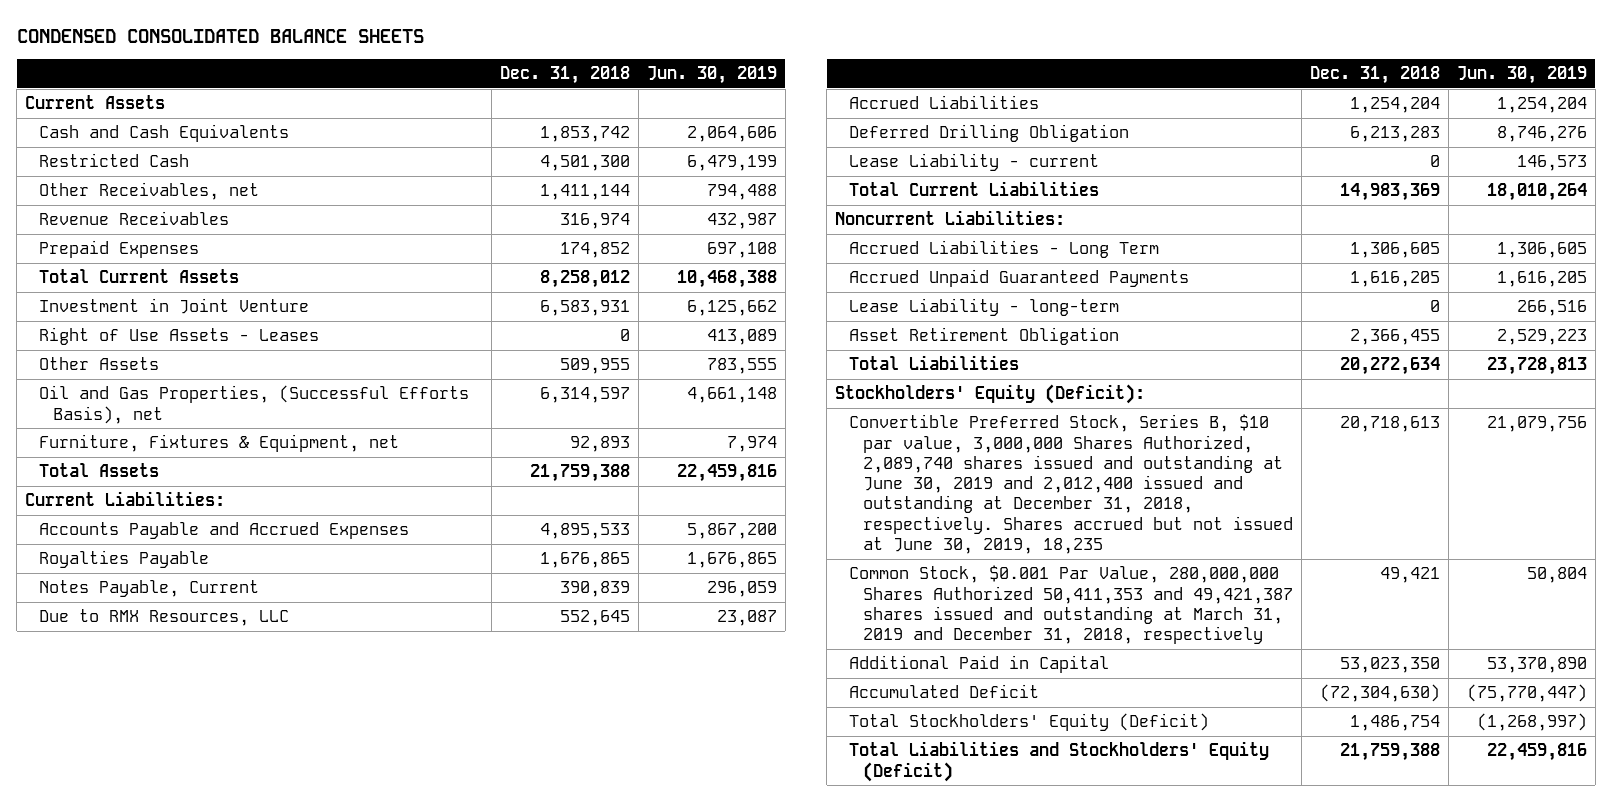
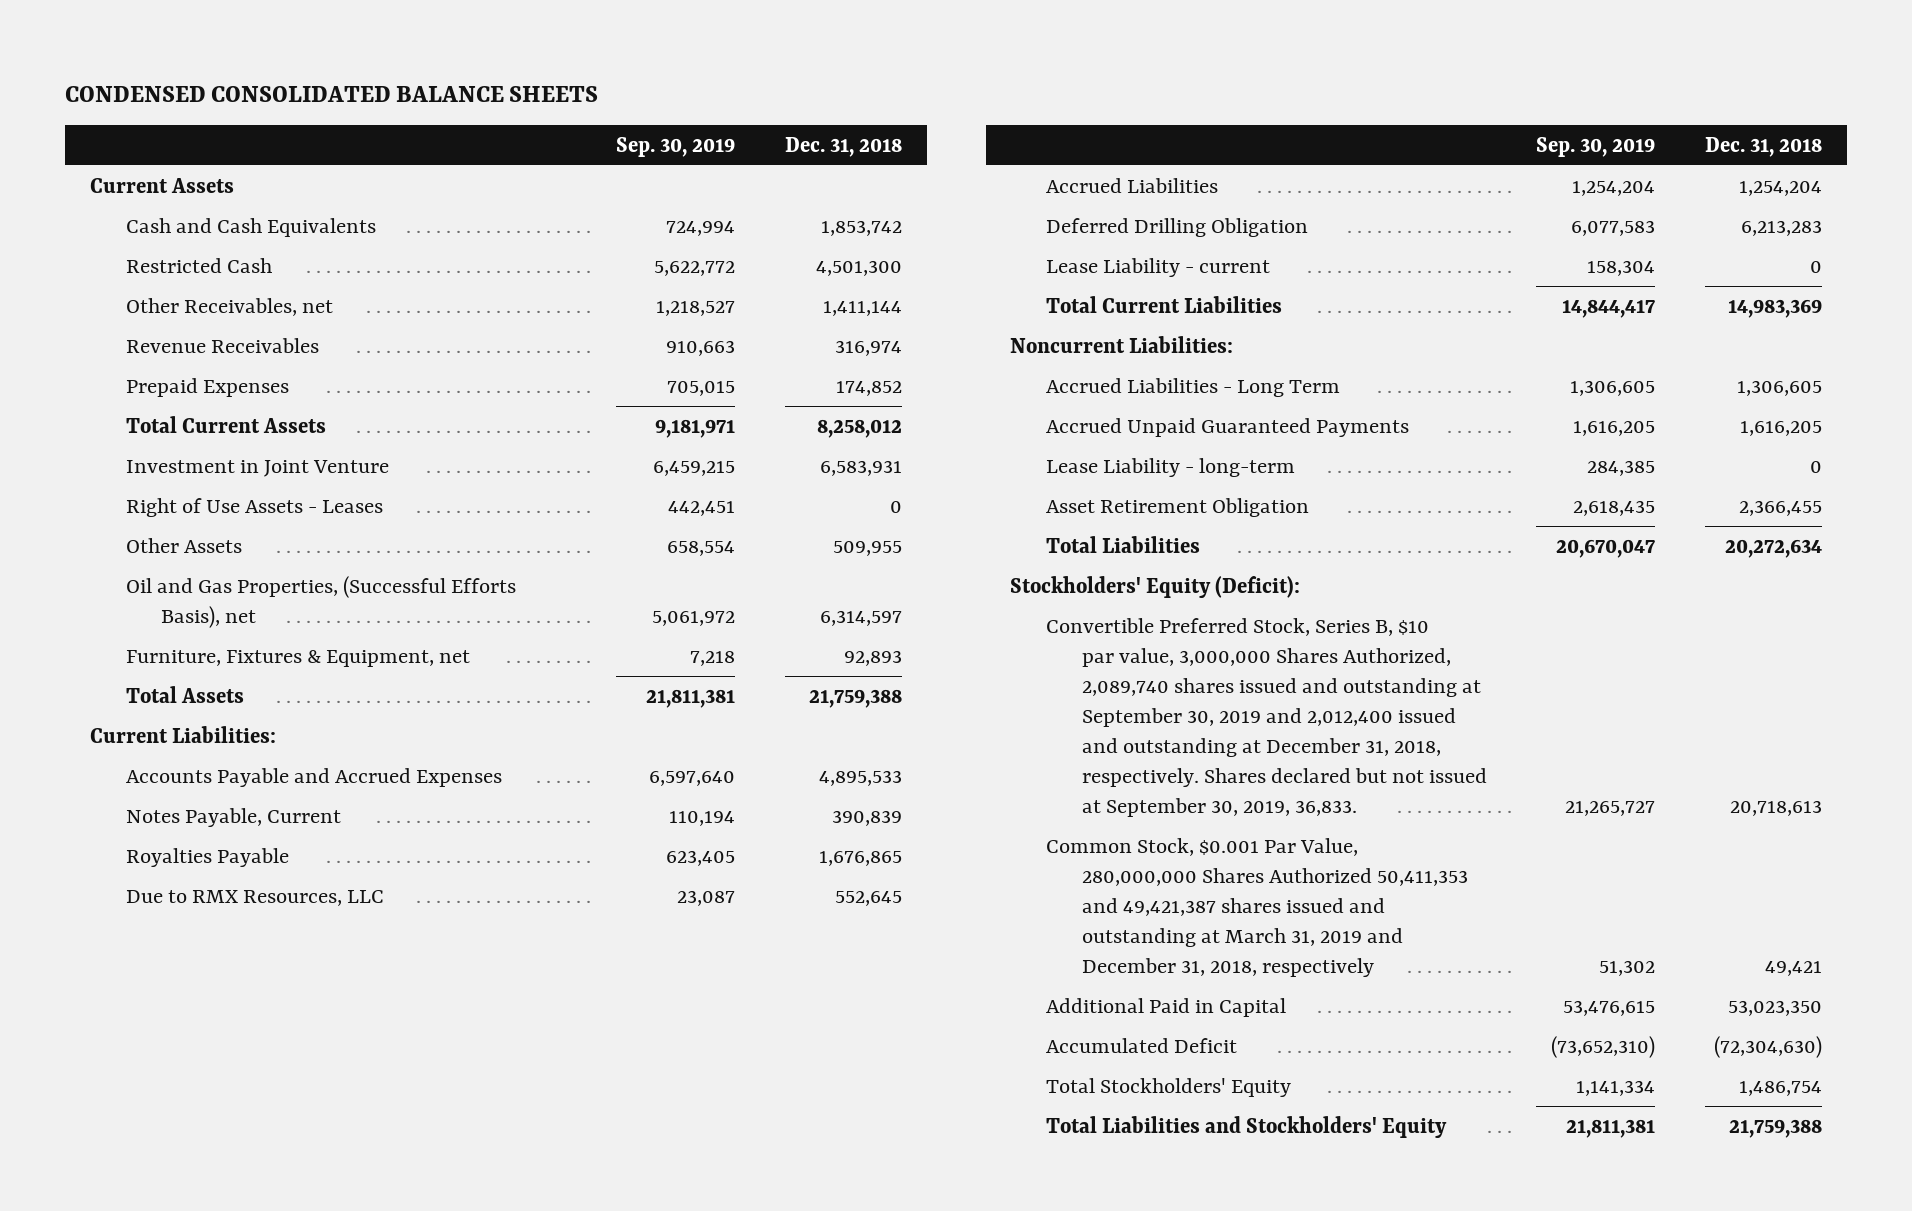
[646,66,777,85] Jun. 30, 2019 -> none
none -> [615,136,735,157] Sep. 30, 2019
[39,550,210,569] Royalties Payable -> [125,847,289,867] Royalties Payable
[848,414,1293,555] Convertible Preferred Stock, Series B, $10 par value, 3,000,000 Shares Authorized, 2,089,740 shares issued and outstanding at June 30, 2019 and 2,012,400 issued and outstanding at December 31, 2018, respectively. Shares accrued but not issued at June 30, 2019, 18,235 -> [1046,617,1487,817] Convertible Preferred Stock, Series B, $10 par value, 3,000,000 Shares Authorized, 2,089,740 shares issued and outstanding at September 30, 2019 and 2,012,400 issued and outstanding at December 31, 2018, respectively. Shares declared but not issued at September 30, 2019, 36,833.
[848,713,1209,732] Total Stockholders' Equity (Deficit) -> [1046,1077,1292,1097] Total Stockholders' Equity
[848,741,1269,782] Total Liabilities and Stockholders' Equity (Deficit) -> [1046,1115,1448,1138] Total Liabilities and Stockholders' Equity

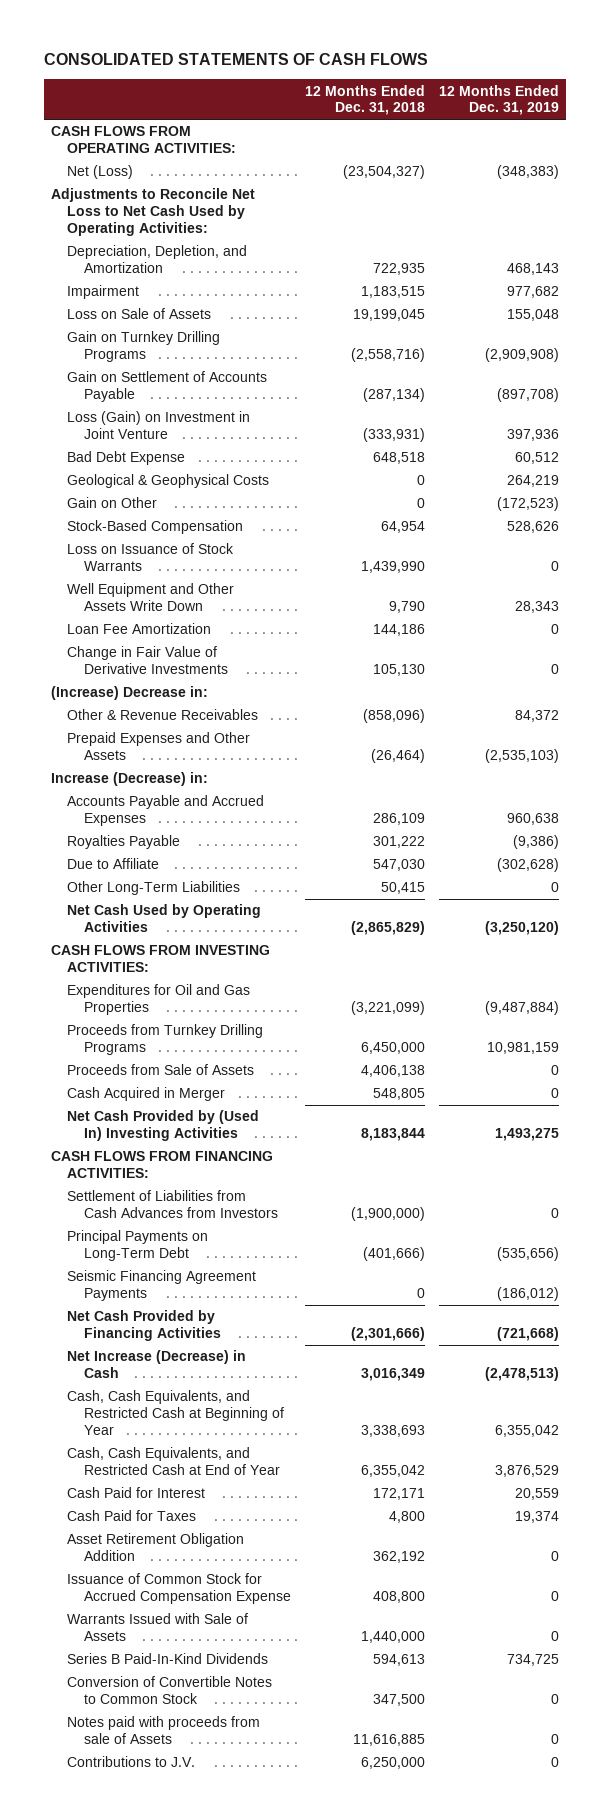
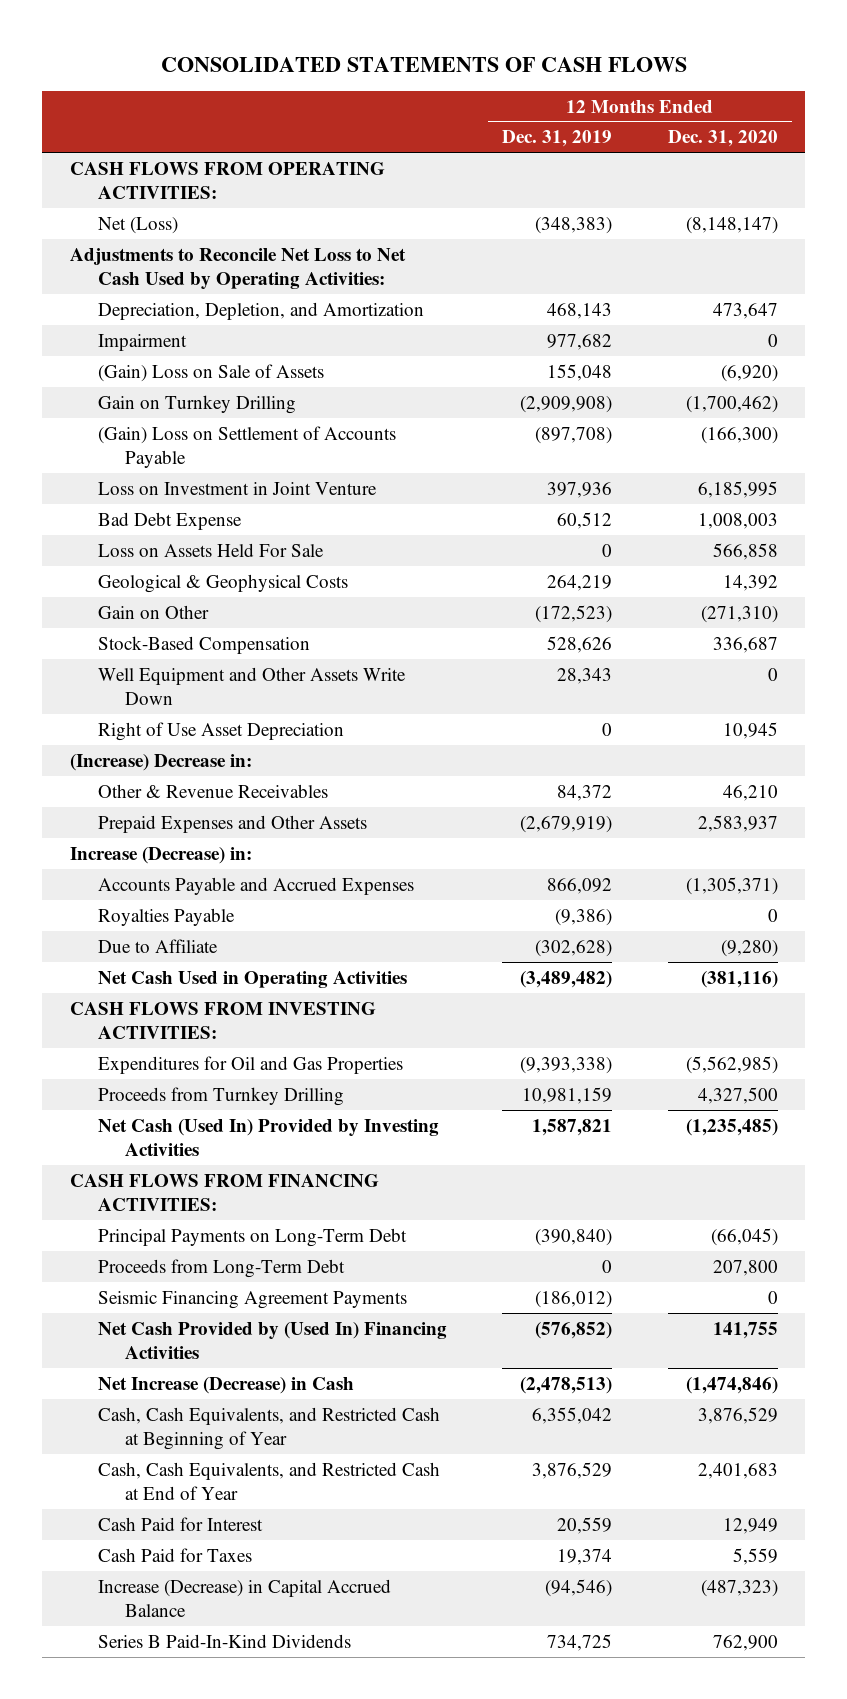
[304,84,425,116] 12 Months Ended Dec. 31, 2018 -> none
none -> [667,130,778,148] Dec. 31, 2020
[67,308,212,320] Loss on Sale of Assets -> [97,363,324,382] (Gain) Loss on Sale of Assets
[67,331,221,363] Gain on Turnkey Drilling Programs -> [97,394,296,414] Gain on Turnkey Drilling
[67,371,268,403] Gain on Settlement of Accounts Payable -> [97,425,396,468] (Gain) Loss on Settlement of Accounts Payable
[67,411,251,440] Loss (Gain) on Investment in Joint Venture -> [97,481,377,495] Loss on Investment in Joint Venture
none -> [97,542,324,557] Loss on Assets Held For Sale
[67,543,235,572] Loss on Issuance of Stock Warrants -> none
[67,623,212,635] Loan Fee Amortization -> none
[67,646,228,675] Change in Fair Value of Derivative Investments -> none
none -> [97,721,344,741] Right of Use Asset Depreciation
[484,749,559,764] (2,535,103) -> [520,815,613,833] (2,679,919)
[506,813,559,826] 960,638 -> [547,877,613,894] 866,092
[67,881,241,896] Other Long-Term Liabilities -> none
[67,904,262,933] Net Cash Used by Operating Activities -> [97,970,407,988] Net Cash Used in Operating Activities
[484,921,559,936] (3,250,120) -> [520,970,613,988] (3,489,482)
[67,1064,255,1076] Proceeds from Sale of Assets -> none
[67,1087,226,1102] Cash Acquired in Merger -> none
[484,1001,559,1016] (9,487,884) -> [520,1056,613,1074] (9,393,338)
[67,1024,264,1056] Proceeds from Turnkey Drilling Programs -> [97,1086,344,1106] Proceeds from Turnkey Drilling
[67,1110,260,1142] Net Cash Provided by (Used In) Investing Activities -> [97,1118,439,1156] Net Cash (Used In) Provided by Investing Activities
[494,1128,559,1142] 1,493,275 -> [532,1118,613,1136] 1,587,821
[67,1190,278,1219] Settlement of Liabilities from Cash Advances from Investors -> none
[496,1247,559,1262] (535,656) -> [535,1228,613,1246] (390,840)
none -> [97,1258,345,1278] Proceeds from Long-Term Debt
[67,1310,221,1342] Net Cash Provided by Financing Activities -> [97,1321,447,1359] Net Cash Provided by (Used In) Financing Activities
[496,1327,559,1342] (721,668) -> [535,1321,613,1339] (576,852)
[67,1533,245,1562] Asset Retirement Obligation Addition -> none
[67,1573,291,1605] Issuance of Common Stock for Accrued Compensation Expense -> none
[67,1613,249,1642] Warrants Issued with Sale of Assets -> none
none -> [97,1578,391,1617] Increase (Decrease) in Capital Accrued Balance
[67,1676,273,1705] Conversion of Convertible Notes to Common Stock -> none
[67,1716,261,1745] Notes paid with proceeds from sale of Assets -> none
[67,1756,196,1768] Contributions to J.V. -> none

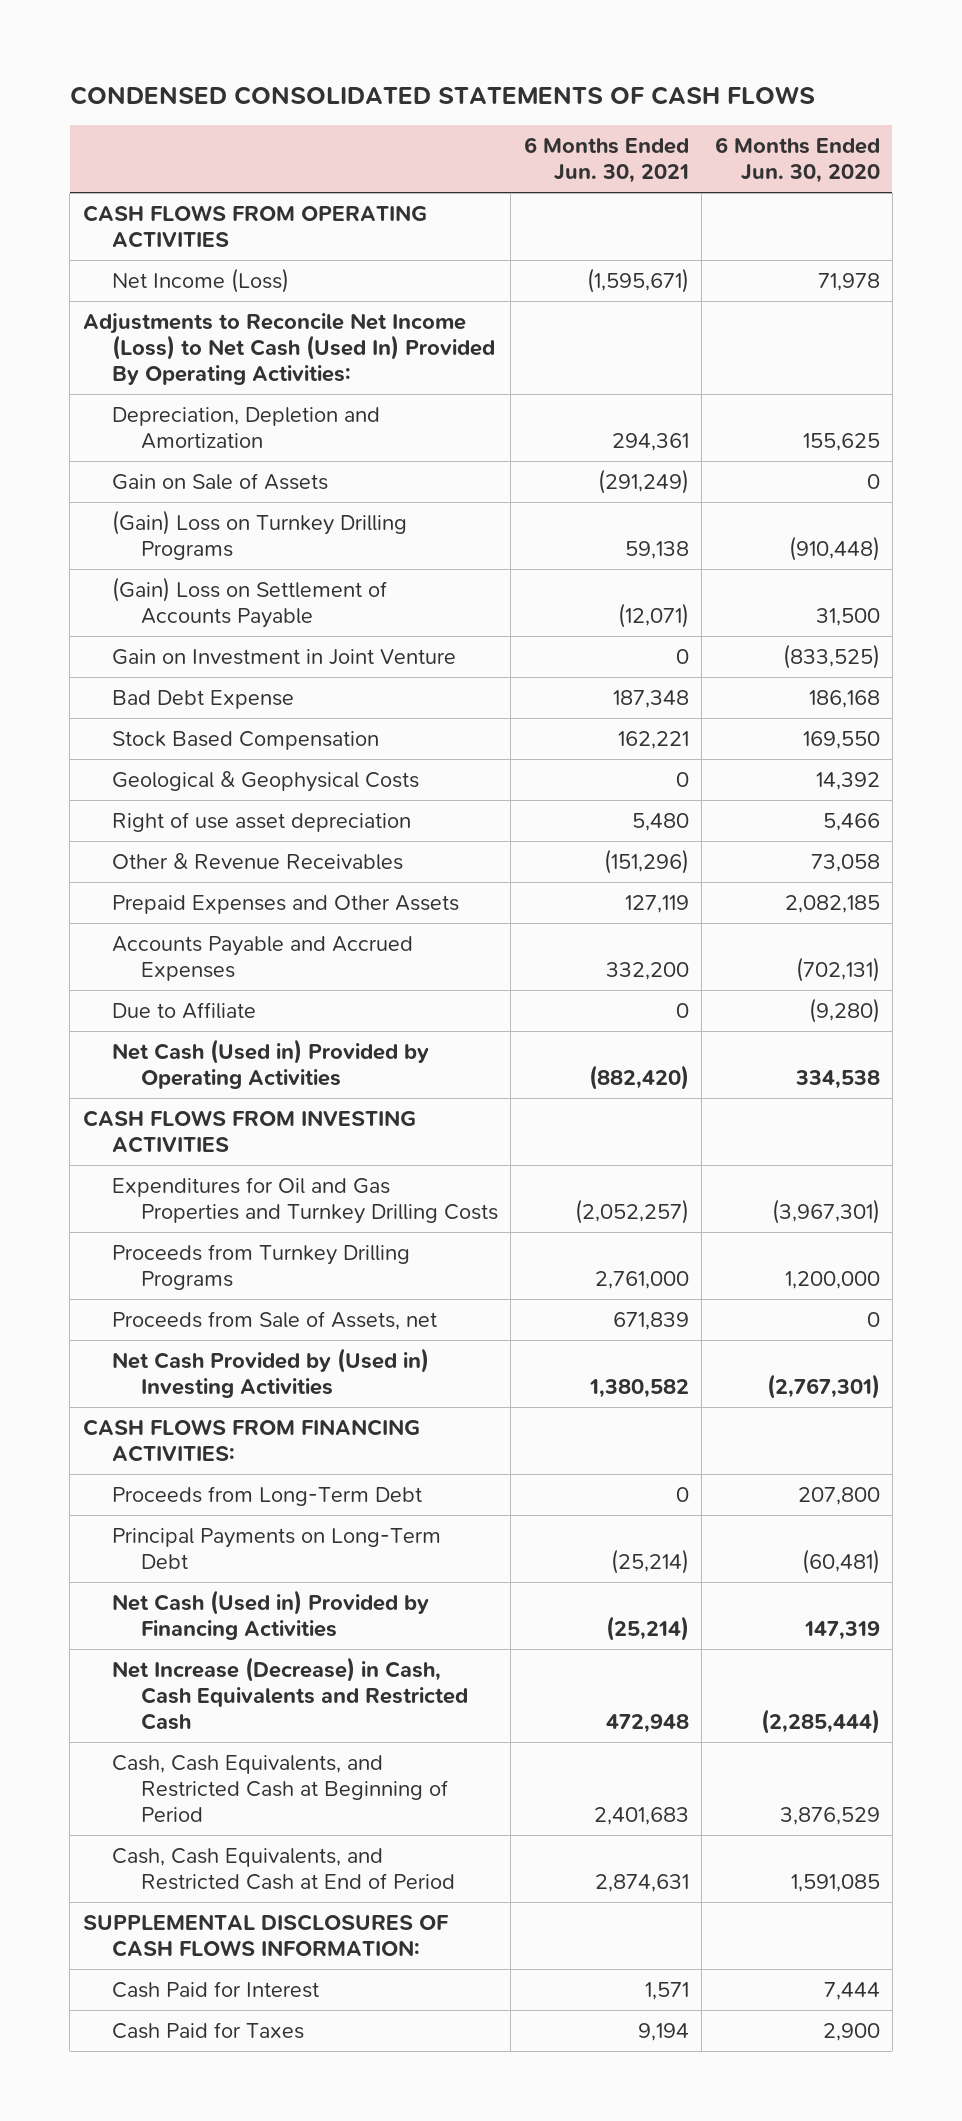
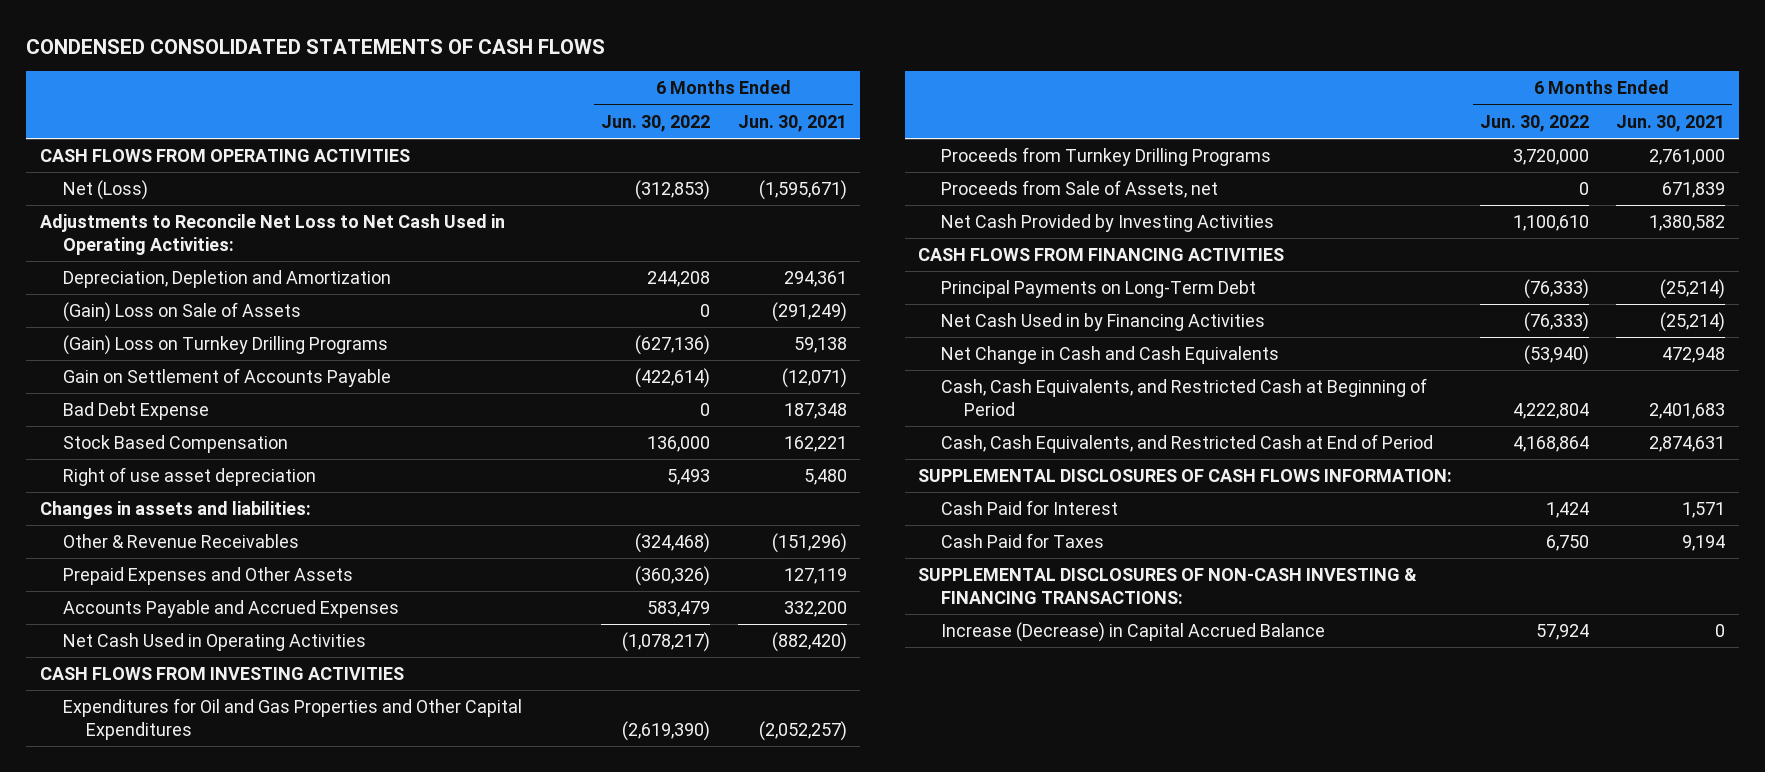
[714,137,880,184] 6 Months Ended Jun. 30, 2020 -> none
none -> [601,114,711,132] Jun. 30, 2022
[111,267,289,293] Net Income (Loss) -> [62,180,148,201] Net (Loss)
[82,312,495,385] Adjustments to Reconcile Net Income (Loss) to Net Cash (Used In) Provided By Operating Activities: -> [39,214,505,255] Adjustments to Reconcile Net Loss to Net Cash Used in Operating Activities:
[111,472,328,490] Gain on Sale of Assets -> [62,302,301,323] (Gain) Loss on Sale of Assets
[111,648,456,665] Gain on Investment in Joint Venture -> none
[111,576,387,628] (Gain) Loss on Settlement of Accounts Payable -> [62,368,391,388] Gain on Settlement of Accounts Payable
[111,770,419,792] Geological & Geophysical Costs -> none
none -> [39,501,311,520] Changes in assets and liabilities:
[111,1001,256,1019] Due to Affiliate -> none
[111,1038,429,1089] Net Cash (Used in) Provided by Operating Activities -> [62,633,366,652] Net Cash Used in Operating Activities
[111,1176,499,1224] Expenditures for Oil and Gas Properties and Turnkey Drilling Costs -> [62,698,522,740] Expenditures for Oil and Gas Properties and Other Capital Expenditures
[111,1485,422,1506] Proceeds from Long-Term Debt -> none
[111,1347,429,1398] Net Cash Provided by (Used in) Investing Activities -> [941,214,1275,233] Net Cash Provided by Investing Activities
[82,1418,420,1462] CASH FLOWS FROM FINANCING ACTIVITIES: -> [918,248,1285,262] CASH FLOWS FROM FINANCING ACTIVITIES
[111,1589,429,1640] Net Cash (Used in) Provided by Financing Activities -> [941,313,1266,332] Net Cash Used in by Financing Activities
[111,1656,469,1730] Net Increase (Decrease) in Cash, Cash Equivalents and Restricted Cash -> [941,346,1280,365] Net Change in Cash and Cash Equivalents
none -> [918,568,1418,604] SUPPLEMENTAL DISCLOSURES OF NON-CASH INVESTING & FINANCING TRANSACTIONS:
none -> [941,622,1326,643] Increase (Decrease) in Capital Accrued Balance

